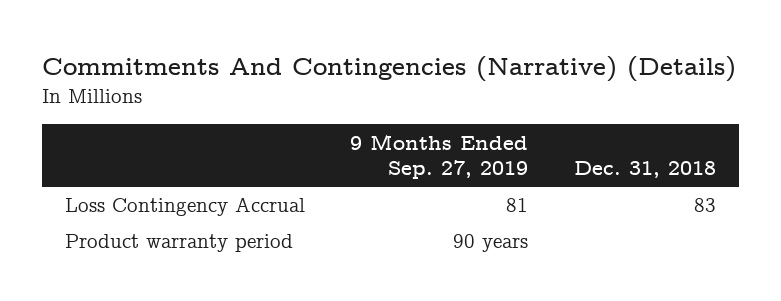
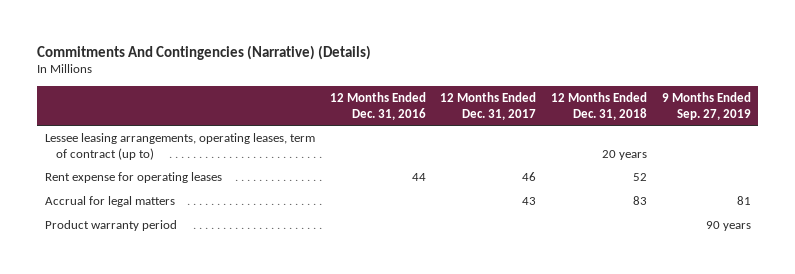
[573,161,716,179] Dec. 31, 2018 -> none
none -> [329,91,426,120] 12 Months Ended Dec. 31, 2016
none -> [440,91,537,120] 12 Months Ended Dec. 31, 2017
none -> [550,91,647,120] 12 Months Ended Dec. 31, 2018
none -> [44,132,315,160] Lessee leasing arrangements, operating leases, term of contract (up to)
none -> [44,171,222,183] Rent expense for operating leases
[64,197,305,217] Loss Contingency Accrual -> [44,195,175,207] Accrual for legal matters

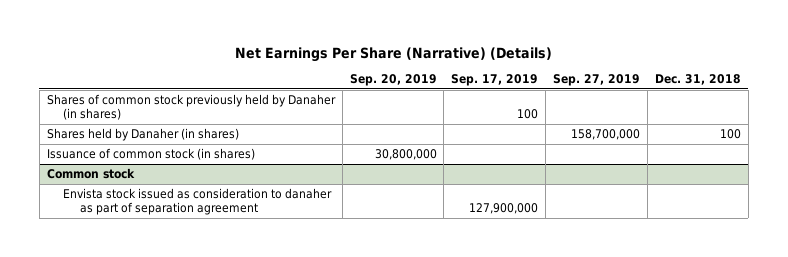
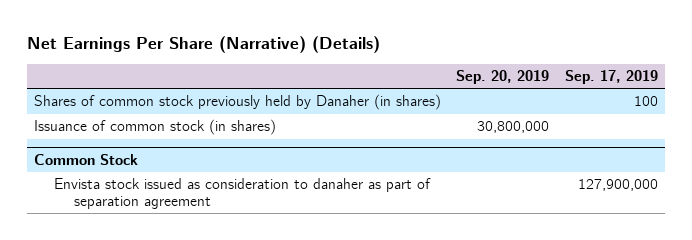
[553,74,641,87] Sep. 27, 2019 -> none
[654,74,741,86] Dec. 31, 2018 -> none
[46,128,239,142] Shares held by Danaher (in shares) -> none
[46,168,135,180] Common stock -> [34,153,139,165] Common Stock

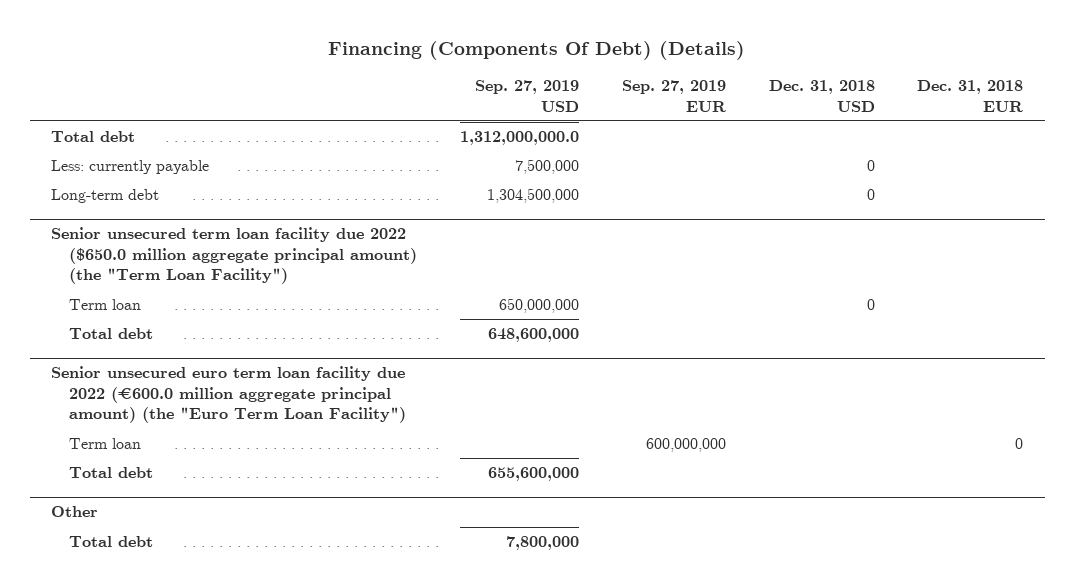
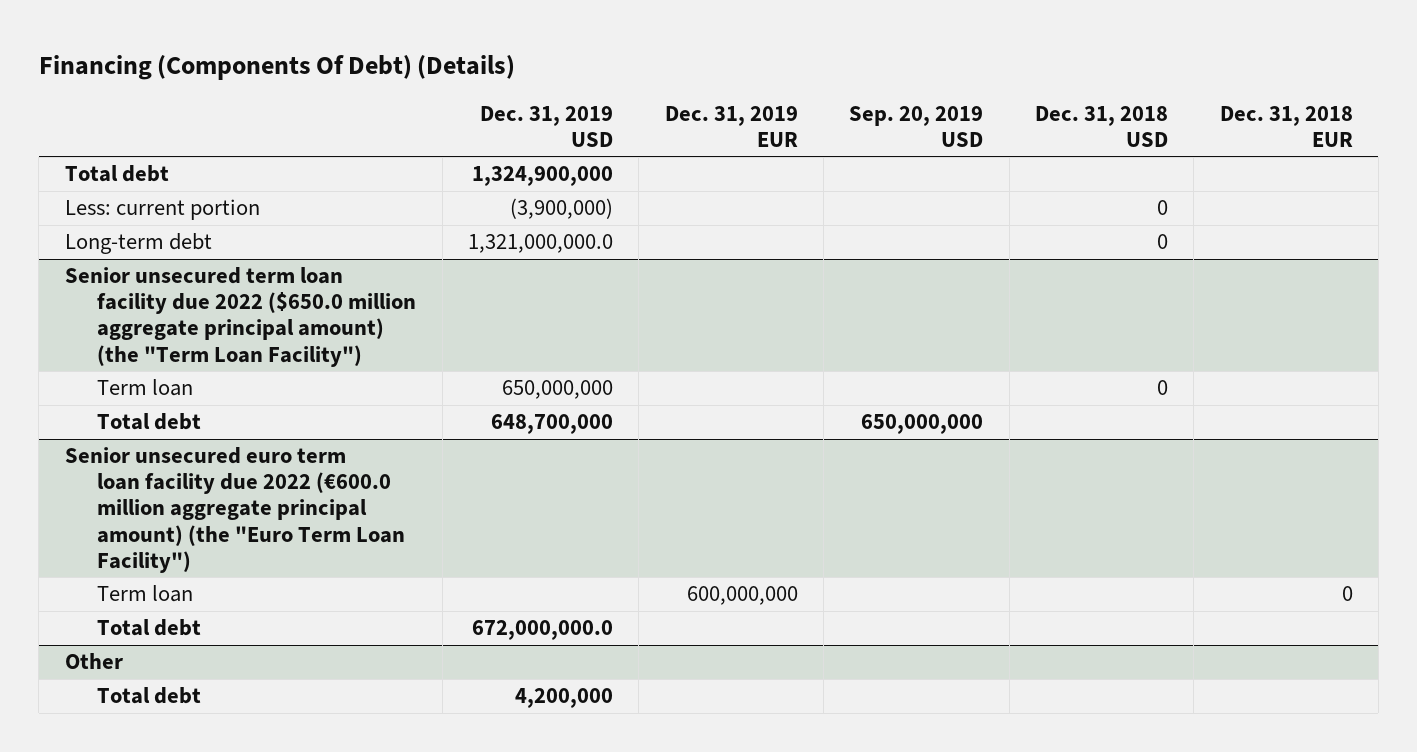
[475,80,580,112] Sep. 27, 2019 USD -> none
[621,80,726,112] Sep. 27, 2019 EUR -> none
none -> [479,105,613,147] Dec. 31, 2019 USD
none -> [664,105,798,147] Dec. 31, 2019 EUR
none -> [849,105,984,147] Sep. 20, 2019 USD
[51,160,210,175] Less: currently payable -> [64,199,260,221] Less: current portion

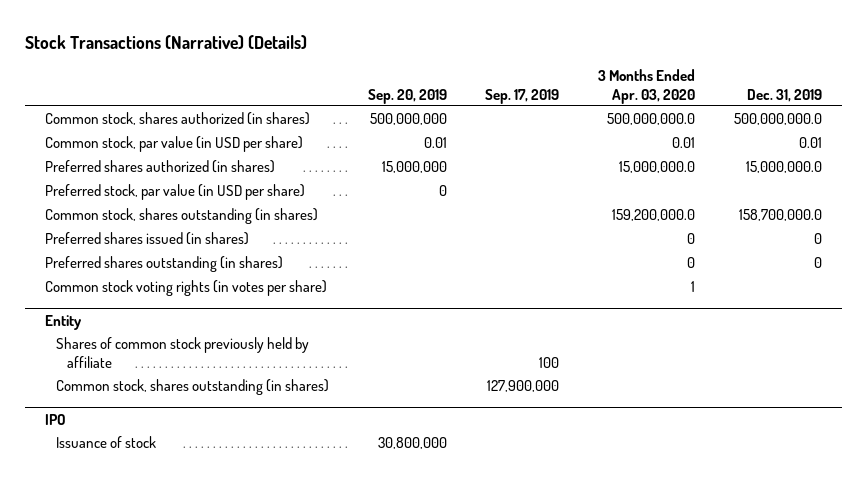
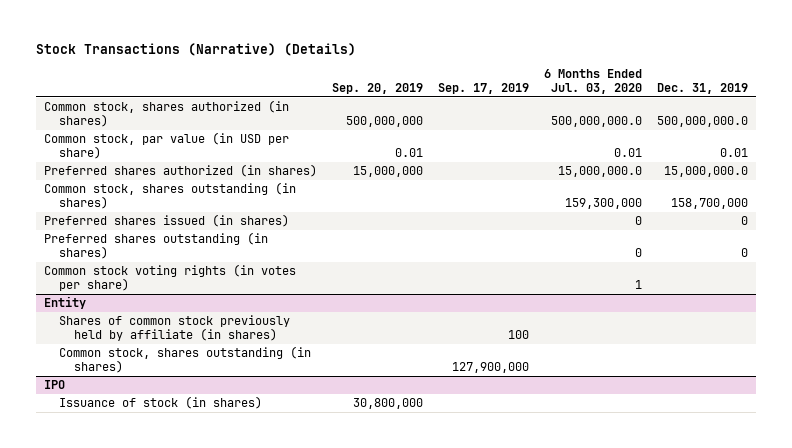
[598,69,696,104] 3 Months Ended Apr. 03, 2020 -> none
none -> [544,68,643,94] 6 Months Ended Jul. 03, 2020
[44,184,305,201] Preferred stock, par value (in USD per share) -> none
[739,209,823,222] 158,700,000.0 -> [671,197,749,209] 158,700,000
[55,337,309,368] Shares of common stock previously held by affiliate -> [58,314,290,341] Shares of common stock previously held by affiliate (in shares)
[55,436,156,449] Issuance of stock -> [58,395,262,409] Issuance of stock (in shares)

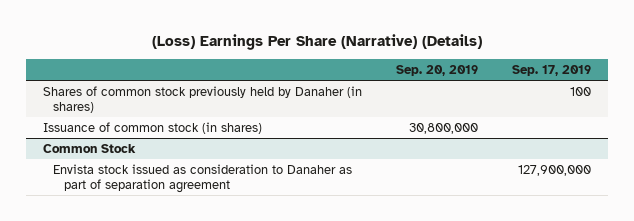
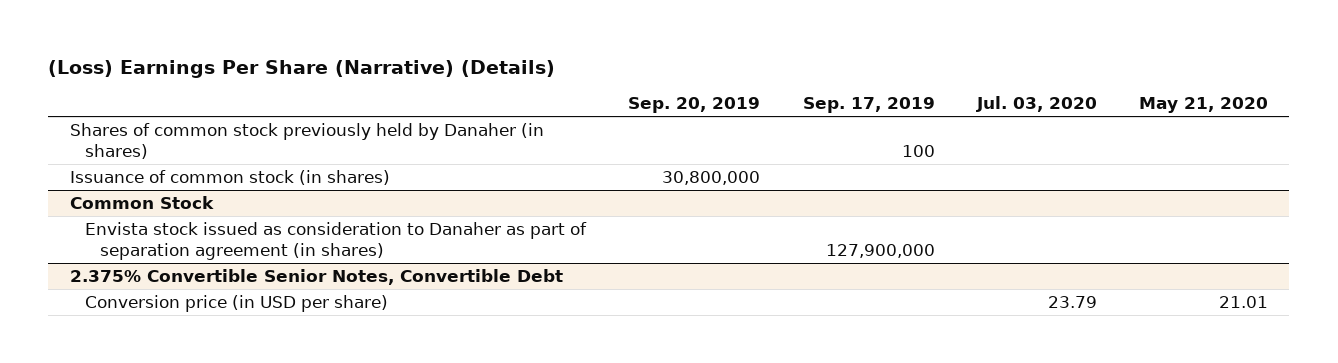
none -> [975,96,1097,113] Jul. 03, 2020
none -> [1139,97,1269,114] May 21, 2020
[53,164,353,194] Envista stock issued as consideration to Danaher as part of separation agreement -> [84,222,587,261] Envista stock issued as consideration to Danaher as part of separation agreement (in shares)
none -> [69,269,563,286] 2.375% Convertible Senior Notes, Convertible Debt
none -> [84,295,388,313] Conversion price (in USD per share)

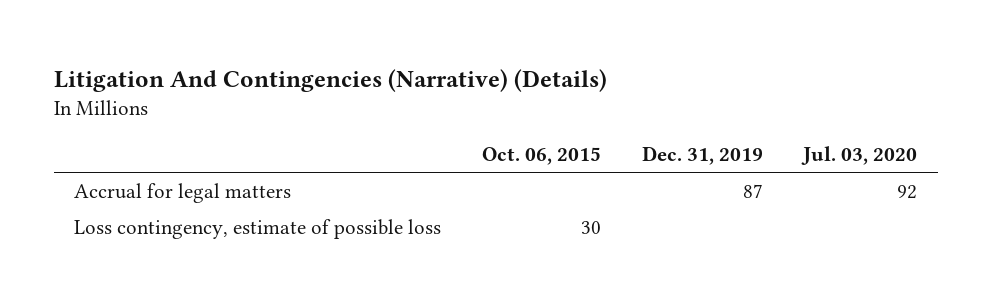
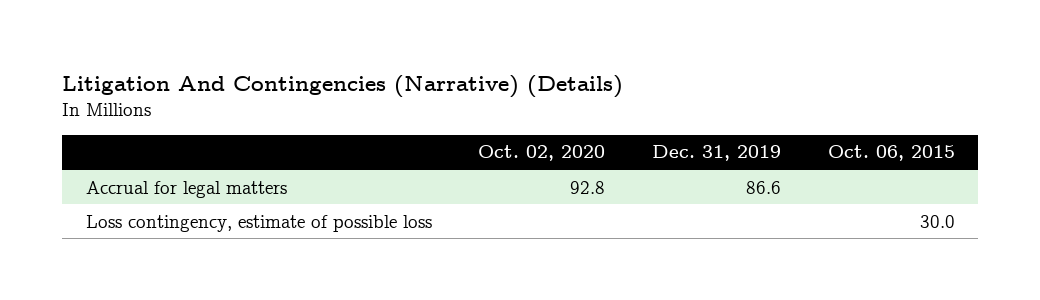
[801,146,918,166] Jul. 03, 2020 -> none
none -> [478,145,606,162] Oct. 02, 2020
[742,183,763,198] 87 -> [746,180,782,194] 86.6
[581,220,602,234] 30 -> [919,214,955,228] 30.0

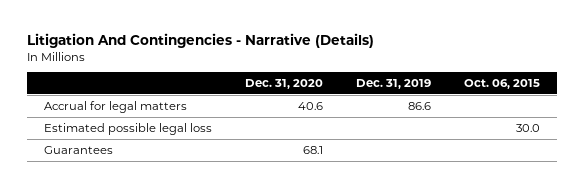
[62,74,624,98] Litigation And Contingencies (Narrative) (Details) -> [27,32,375,48] Litigation And Contingencies - Narrative (Details)
[478,145,606,162] Oct. 02, 2020 -> none
none -> [244,79,323,90] Dec. 31, 2020
[85,214,432,232] Loss contingency, estimate of possible loss -> [43,122,212,135] Estimated possible legal loss
none -> [43,145,113,154] Guarantees

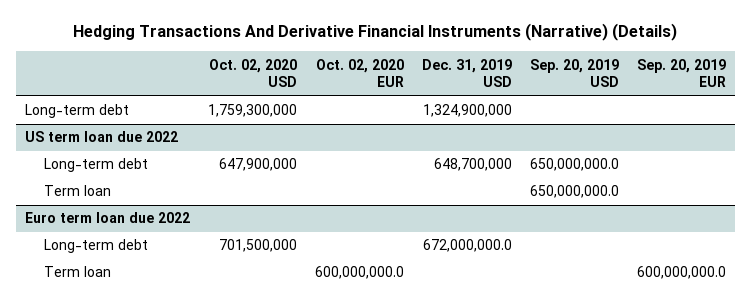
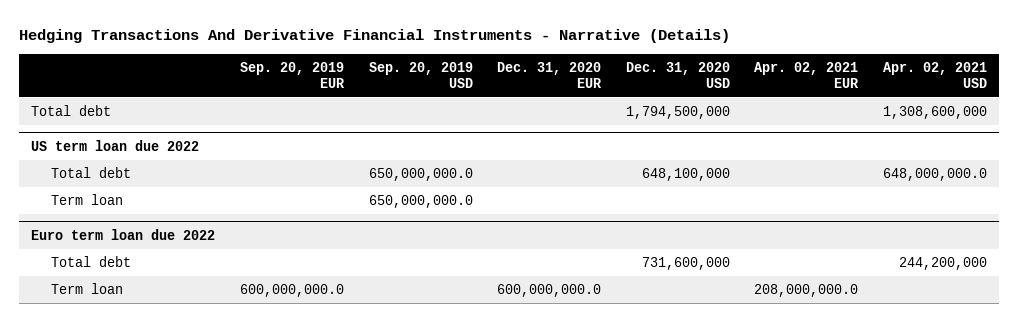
[73,23,678,42] Hedging Transactions And Derivative Financial Instruments (Narrative) (Details) -> [19,29,731,44] Hedging Transactions And Derivative Financial Instruments - Narrative (Details)
[208,58,297,88] Oct. 02, 2020 USD -> none
[315,58,404,88] Oct. 02, 2020 EUR -> none
[421,58,512,88] Dec. 31, 2019 USD -> none
none -> [497,61,603,88] Dec. 31, 2020 EUR
none -> [625,61,730,88] Dec. 31, 2020 USD
none -> [754,61,860,88] Apr. 02, 2021 EUR
none -> [883,61,988,88] Apr. 02, 2021 USD
[24,104,129,119] Long-term debt -> [31,104,112,116] Total debt
[44,158,149,173] Long-term debt -> [50,166,131,178] Total debt
[44,239,149,254] Long-term debt -> [50,255,131,267] Total debt

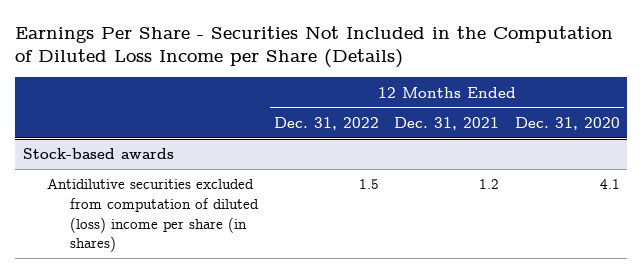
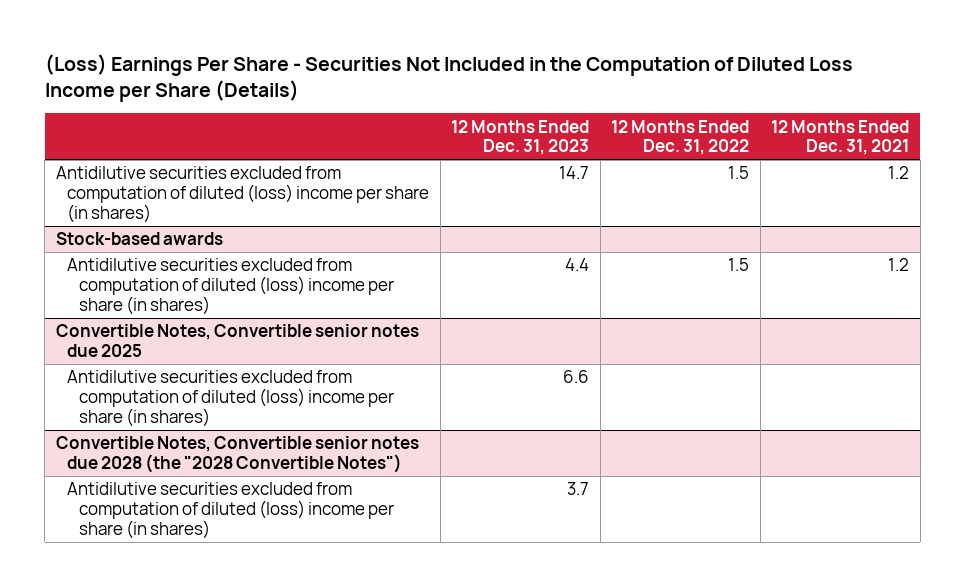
[14,25,613,69] Earnings Per Share - Securities Not Included in the Computation of Diluted Loss Income per Share (Details) -> [44,53,853,102] (Loss) Earnings Per Share - Securities Not Included in the Computation of Diluted Loss Income per Share (Details)
[514,116,620,130] Dec. 31, 2020 -> none
none -> [451,119,590,156] 12 Months Ended Dec. 31, 2023
none -> [55,166,430,223] Antidilutive securities excluded from computation of diluted (loss) income per share (in shares)
none -> [55,324,419,357] Convertible Notes, Convertible senior notes due 2025
none -> [67,370,395,427] Antidilutive securities excluded from computation of diluted (loss) income per share (in shares)
none -> [55,436,419,473] Convertible Notes, Convertible senior notes due 2028 (the "2028 Convertible Notes")
none -> [67,482,395,539] Antidilutive securities excluded from computation of diluted (loss) income per share (in shares)

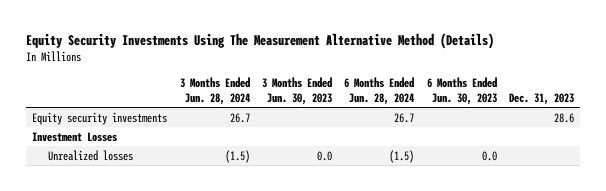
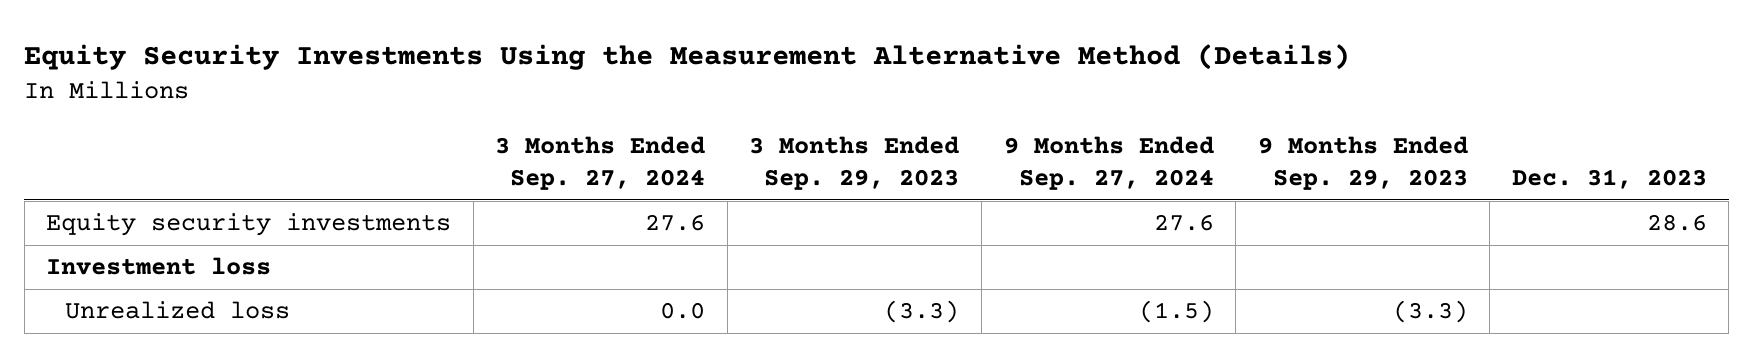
[26,32,495,49] Equity Security Investments Using The Measurement Alternative Method (Details) -> [24,43,1351,70] Equity Security Investments Using the Measurement Alternative Method (Details)
[179,76,250,105] 3 Months Ended Jun. 28, 2024 -> none
[261,76,332,105] 3 Months Ended Jun. 30, 2023 -> none
[344,76,415,105] 6 Months Ended Jun. 28, 2024 -> none
[426,76,497,105] 6 Months Ended Jun. 30, 2023 -> none
none -> [495,135,706,190] 3 Months Ended Sep. 27, 2024
none -> [749,135,960,190] 3 Months Ended Sep. 29, 2023
none -> [1003,135,1214,190] 9 Months Ended Sep. 27, 2024
none -> [1257,135,1468,190] 9 Months Ended Sep. 29, 2023
[32,131,118,142] Investment Losses -> [46,257,272,276] Investment loss
[48,149,134,161] Unrealized losses -> [65,301,291,320] Unrealized loss

